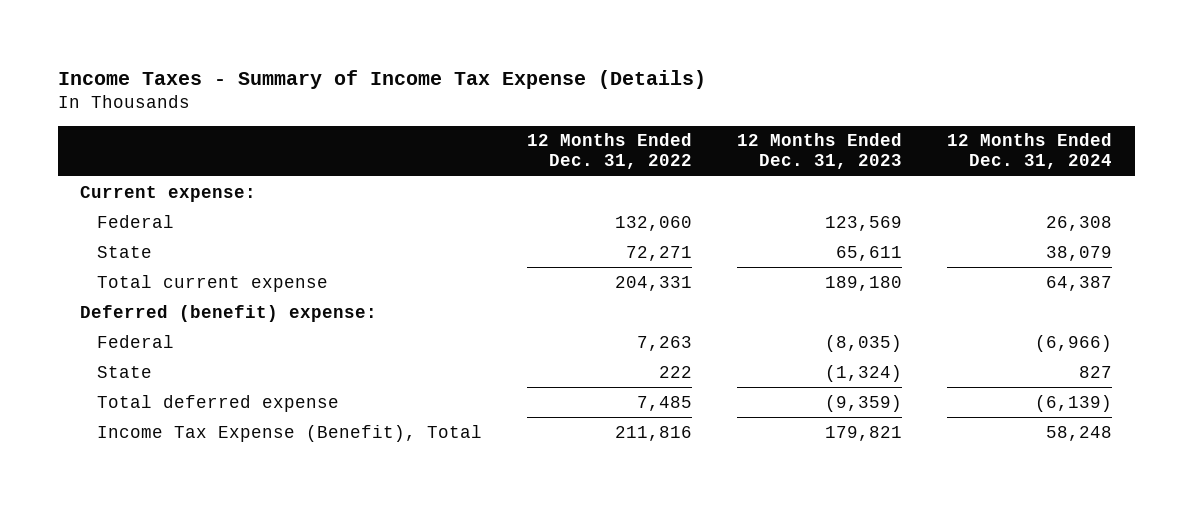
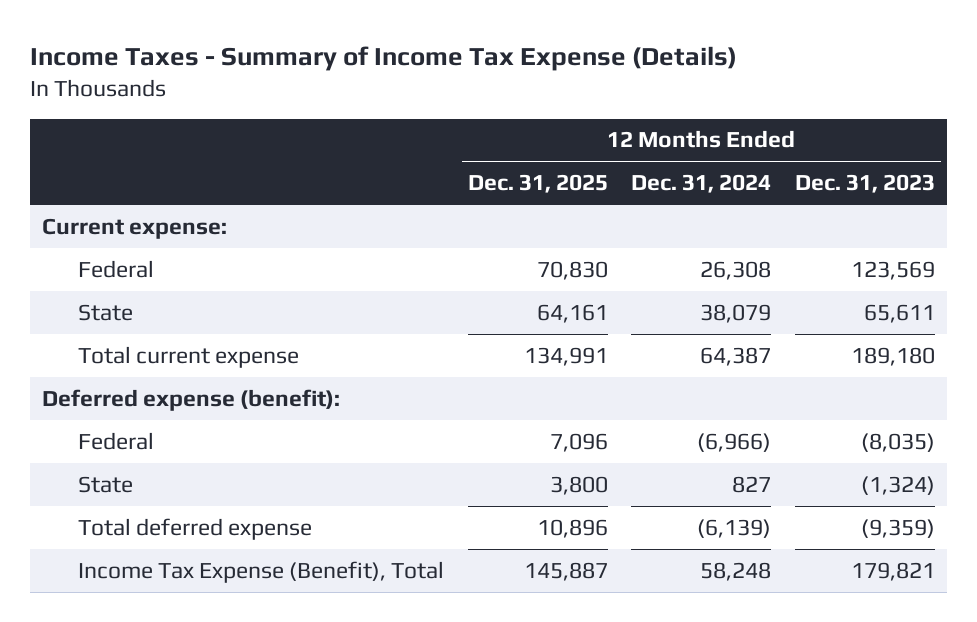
[526,133,692,170] 12 Months Ended Dec. 31, 2022 -> none
none -> [467,174,608,194] Dec. 31, 2025
[80,304,378,322] Deferred (benefit) expense: -> [41,388,340,411] Deferred expense (benefit):

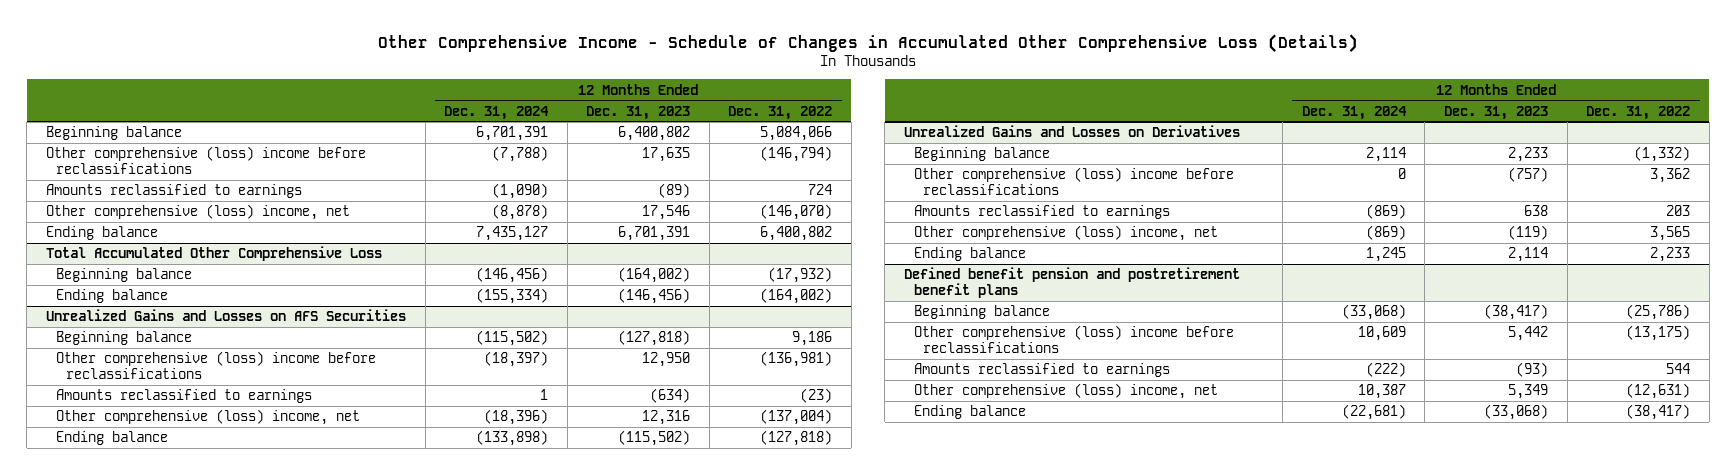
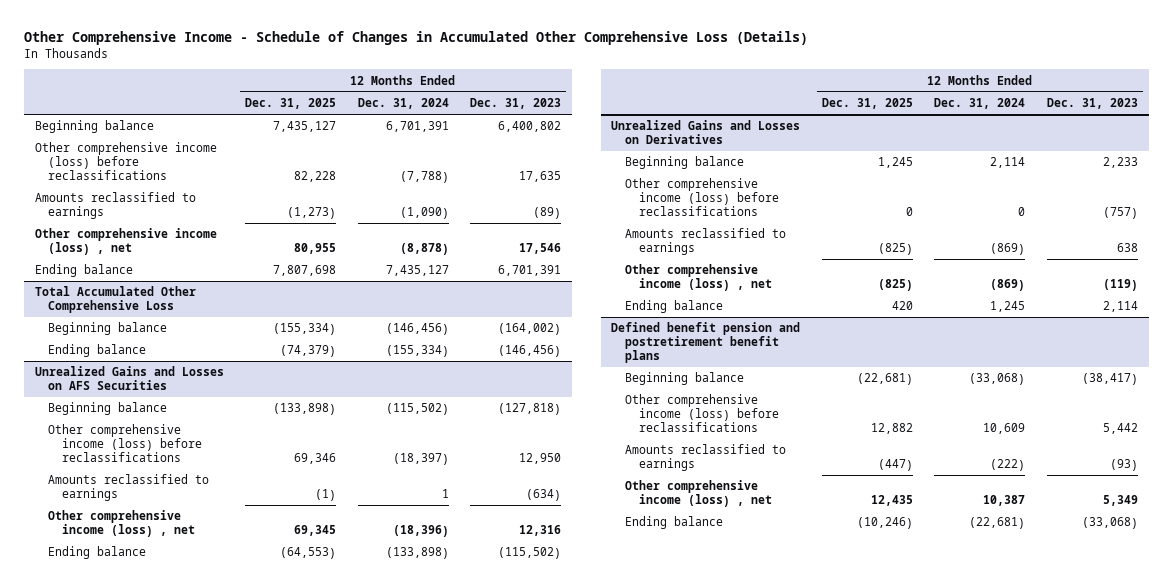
[728,105,833,120] Dec. 31, 2022 -> none
none -> [245,97,337,109] Dec. 31, 2025
[46,146,367,174] Other comprehensive (loss) income before reclassifications -> [34,142,217,180] Other comprehensive income (loss) before reclassifications
[46,204,351,221] Other comprehensive (loss) income, net -> [34,228,217,255] Other comprehensive income (loss) , net
[55,351,376,379] Other comprehensive (loss) income before reclassifications -> [48,424,203,462] Other comprehensive income (loss) before reclassifications
[55,409,360,426] Other comprehensive (loss) income, net -> [48,510,196,537] Other comprehensive income (loss) , net
[913,167,1234,195] Other comprehensive (loss) income before reclassifications -> [625,178,779,216] Other comprehensive income (loss) before reclassifications
[913,225,1218,242] Other comprehensive (loss) income, net -> [625,264,772,291] Other comprehensive income (loss) , net
[913,325,1234,353] Other comprehensive (loss) income before reclassifications -> [625,394,779,432] Other comprehensive income (loss) before reclassifications
[913,383,1218,400] Other comprehensive (loss) income, net -> [625,480,772,507] Other comprehensive income (loss) , net

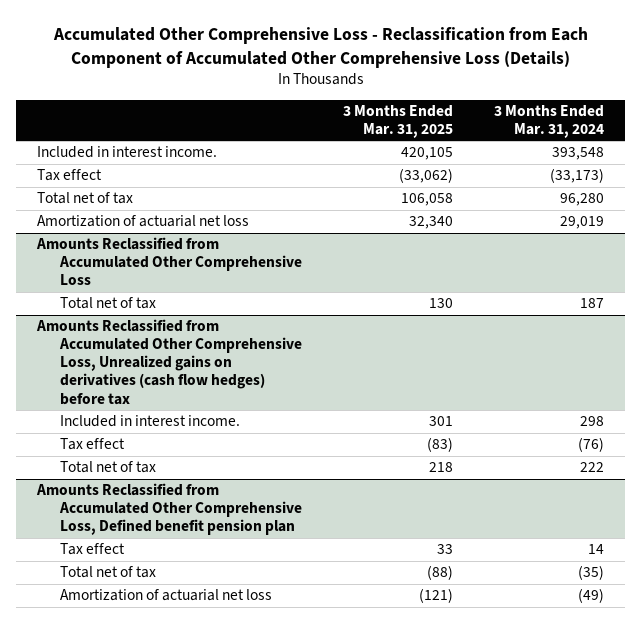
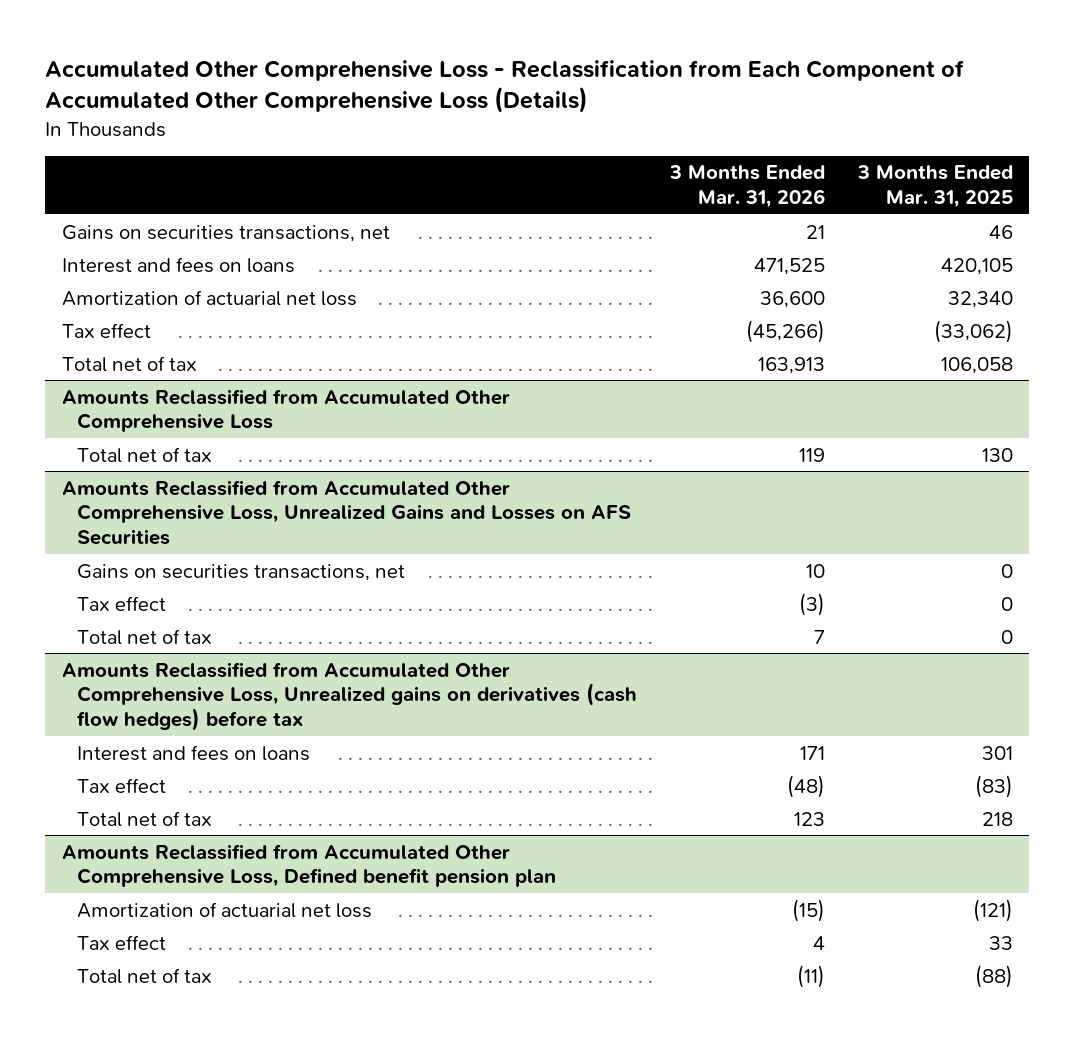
[494,104,605,138] 3 Months Ended Mar. 31, 2024 -> none
none -> [668,165,825,208] 3 Months Ended Mar. 31, 2026
none -> [61,224,390,242] Gains on securities transactions, net
[36,146,217,159] Included in interest income. -> [61,256,295,273] Interest and fees on loans
[36,215,249,228] Amortization of actuarial net loss -> [61,289,357,306] Amortization of actuarial net loss
none -> [61,479,631,545] Amounts Reclassified from Accumulated Other Comprehensive Loss, Unrealized Gains and Losses on AFS Securities
none -> [76,563,405,581] Gains on securities transactions, net
none -> [76,595,166,611] Tax effect
none -> [76,628,212,645] Total net of tax
[60,415,241,428] Included in interest income. -> [76,744,310,761] Interest and fees on loans
[60,589,273,602] Amortization of actuarial net loss -> [76,901,372,918] Amortization of actuarial net loss

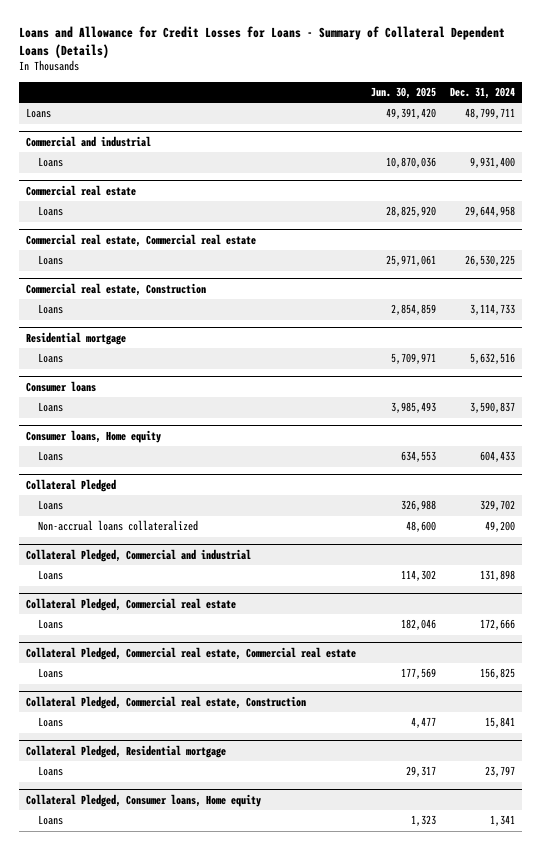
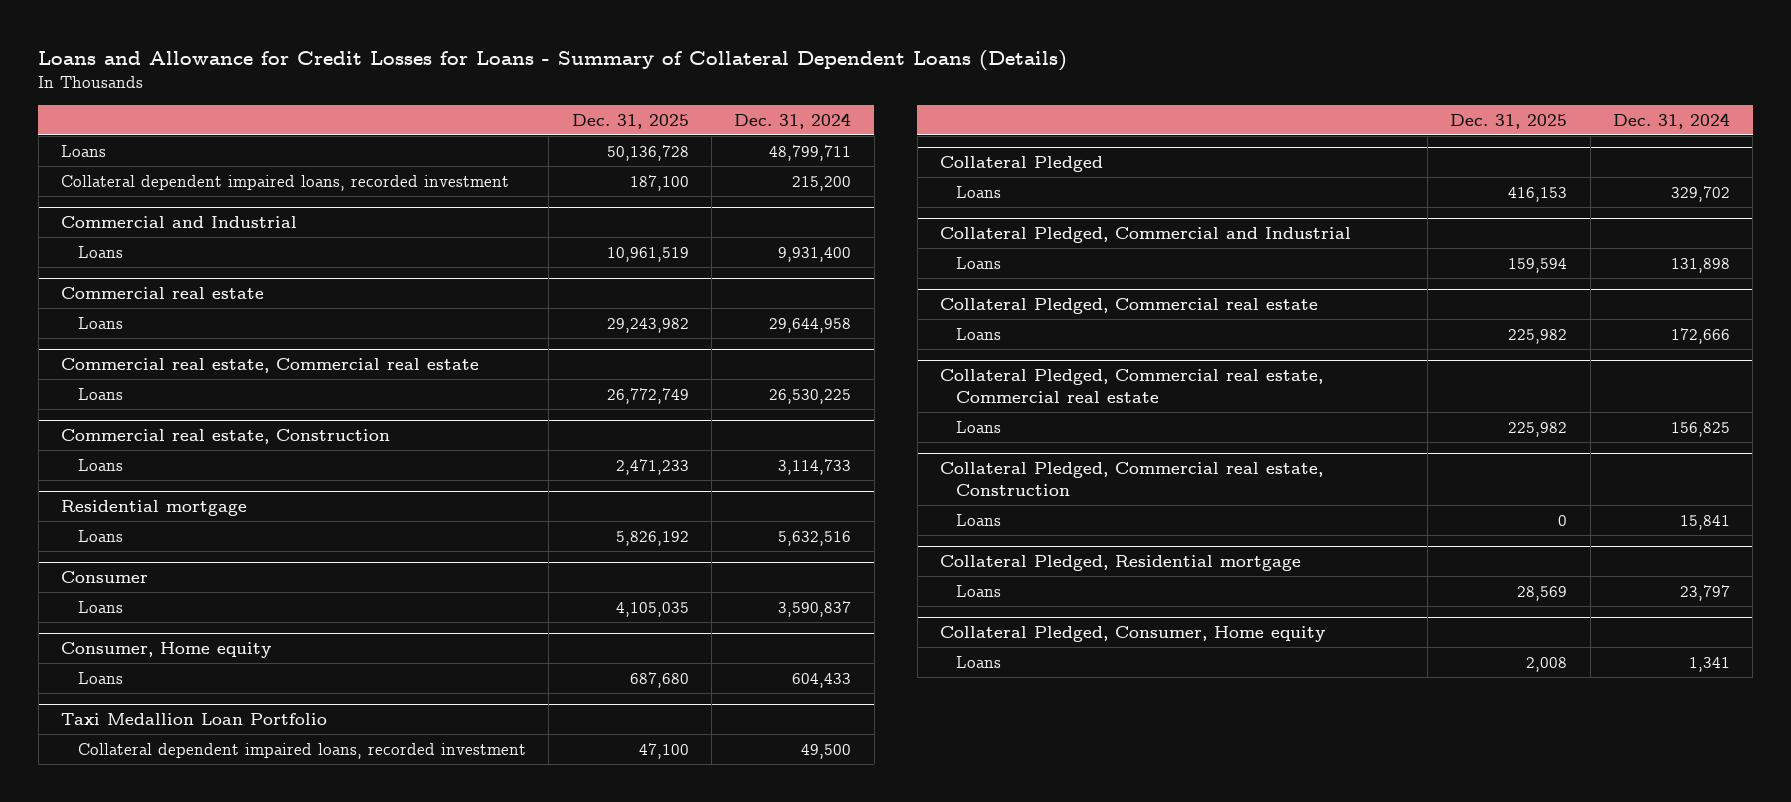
[370,87,436,100] Jun. 30, 2025 -> none
none -> [571,113,689,129] Dec. 31, 2025
none -> [61,174,510,191] Collateral dependent impaired loans, recorded investment
[26,135,152,147] Commercial and industrial -> [61,215,298,228] Commercial and Industrial
[26,380,97,392] Consumer loans -> [61,570,149,583] Consumer
[26,429,162,443] Consumer loans, Home equity -> [61,641,272,658] Consumer, Home equity
none -> [61,712,328,725] Taxi Medallion Loan Portfolio
none -> [77,742,526,759] Collateral dependent impaired loans, recorded investment
[38,520,199,532] Non-accrual loans collateralized -> none
[26,548,252,562] Collateral Pledged, Commercial and industrial -> [939,226,1351,243] Collateral Pledged, Commercial and Industrial
[26,793,262,807] Collateral Pledged, Consumer loans, Home equity -> [939,625,1325,642] Collateral Pledged, Consumer, Home equity

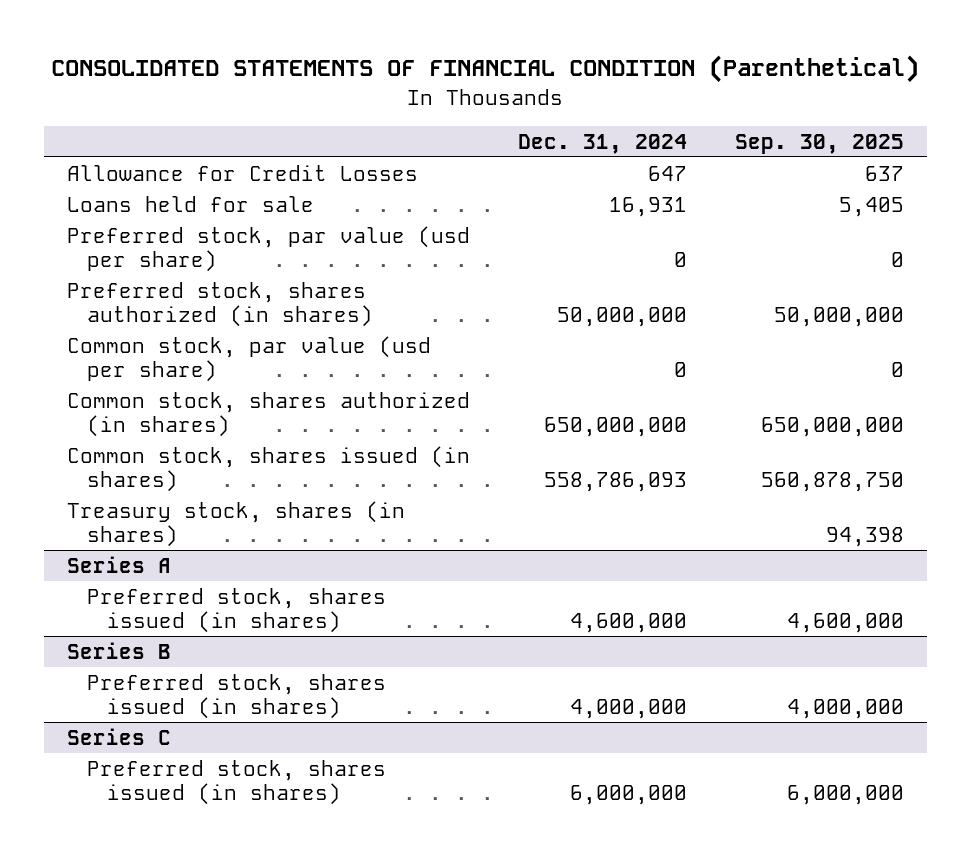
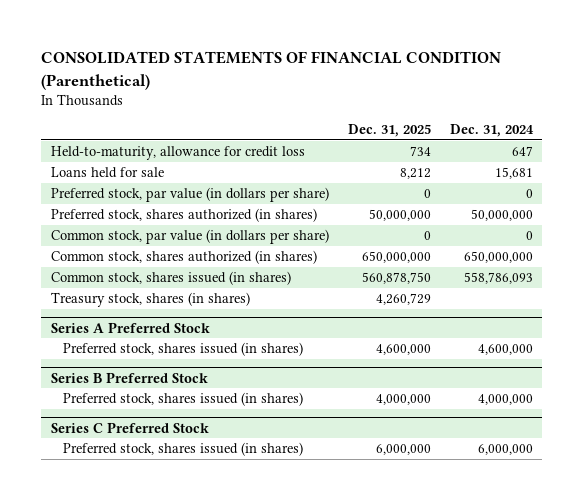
[734,133,904,154] Sep. 30, 2025 -> none
none -> [347,124,431,138] Dec. 31, 2025
[67,164,419,181] Allowance for Credit Losses -> [50,145,305,160] Held-to-maturity, allowance for credit loss
[608,196,687,217] 16,931 -> [494,166,533,179] 15,681
[67,225,471,273] Preferred stock, par value (usd per share) -> [50,186,329,202] Preferred stock, par value (in dollars per share)
[67,335,432,383] Common stock, par value (usd per share) -> [50,228,329,244] Common stock, par value (in dollars per share)
[67,555,172,573] Series A -> [50,321,210,333] Series A Preferred Stock
[67,641,172,659] Series B -> [50,371,208,383] Series B Preferred Stock
[67,727,172,745] Series C -> [50,421,209,433] Series C Preferred Stock

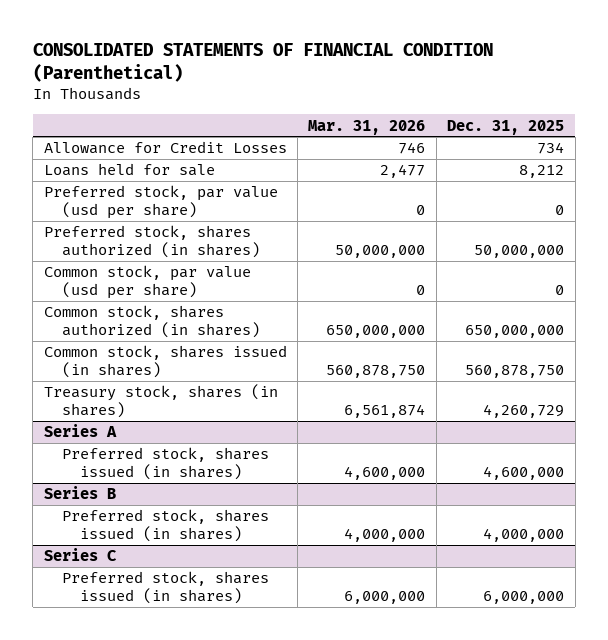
[449,124,534,138] Dec. 31, 2024 -> none
none -> [308,119,426,135] Mar. 31, 2026
[50,145,305,160] Held-to-maturity, allowance for credit loss -> [43,141,287,155] Allowance for Credit Losses
[50,186,329,202] Preferred stock, par value (in dollars per share) -> [43,185,278,220] Preferred stock, par value (usd per share)
[50,228,329,244] Common stock, par value (in dollars per share) -> [43,265,251,300] Common stock, par value (usd per share)
[50,321,210,333] Series A Preferred Stock -> [43,424,117,438] Series A
[50,371,208,383] Series B Preferred Stock -> [43,486,116,500] Series B
[50,421,209,433] Series C Preferred Stock -> [43,548,117,562] Series C

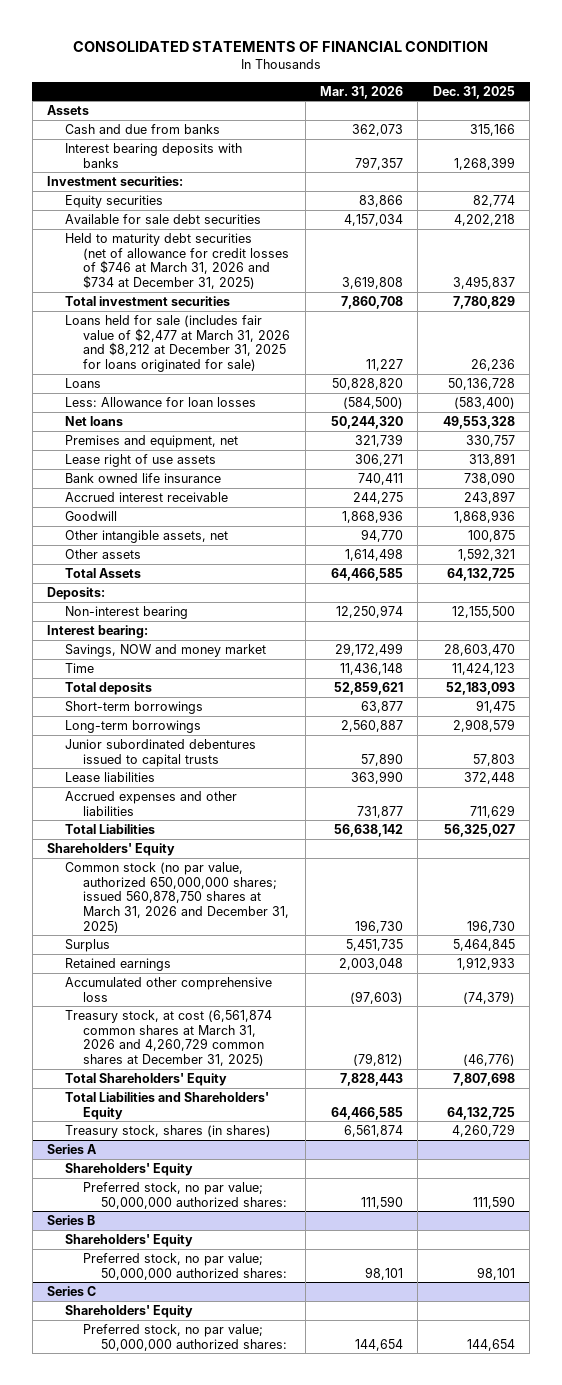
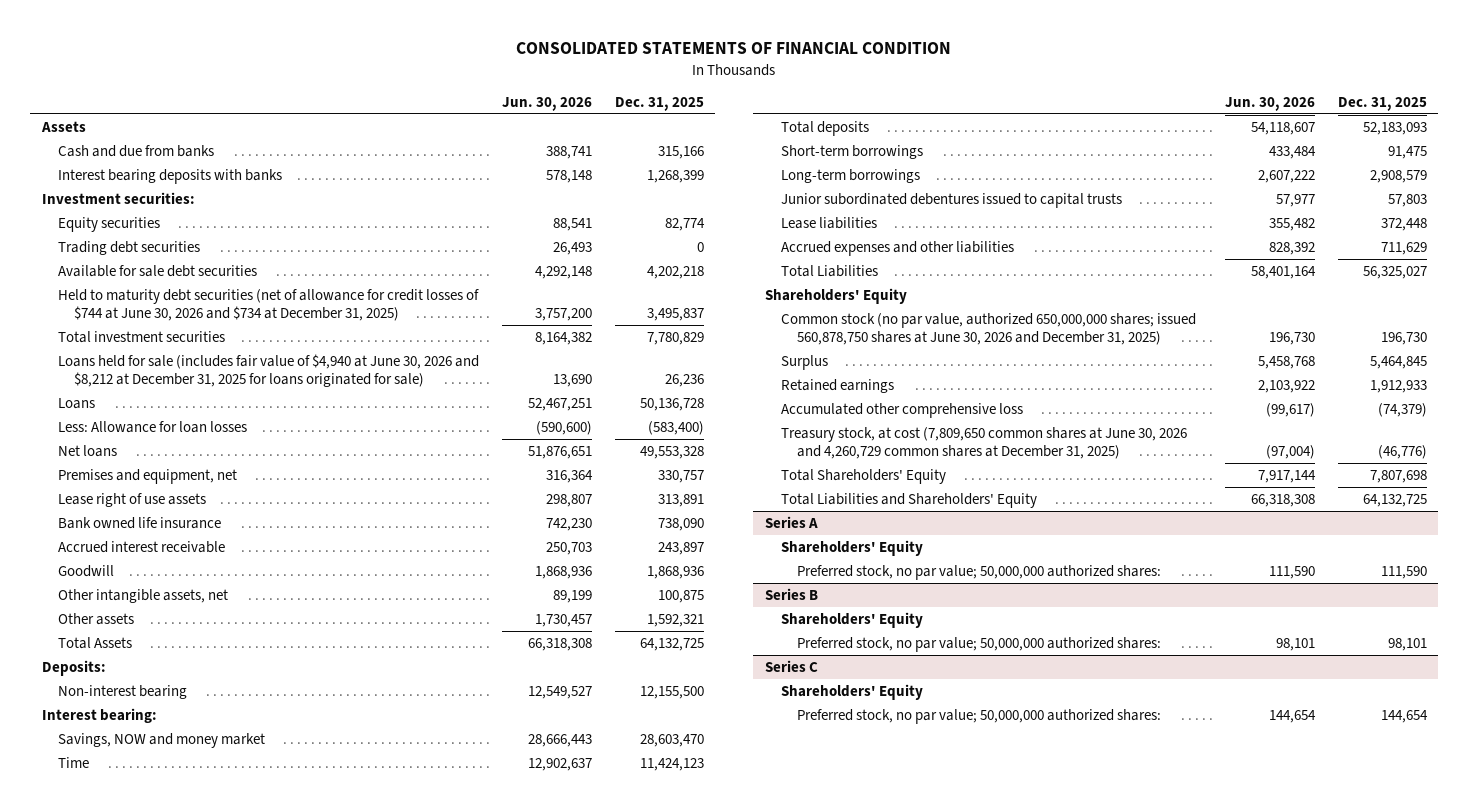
[320,85,404,99] Mar. 31, 2026 -> none
none -> [501,96,592,111] Jun. 30, 2026
none -> [57,240,200,255] Trading debt securities
[65,233,290,289] Held to maturity debt securities (net of allowance for credit losses of $746 at March 31, 2026 and $734 at December 31, 2025) -> [57,288,479,321] Held to maturity debt securities (net of allowance for credit losses of $744 at June 30, 2026 and $734 at December 31, 2025)
[65,315,291,372] Loans held for sale (includes fair value of $2,477 at March 31, 2026 and $8,212 at December 31, 2025 for loans originated for sale) -> [57,353,479,387] Loans held for sale (includes fair value of $4,940 at June 30, 2026 and $8,212 at December 31, 2025 for loans originated for sale)
[65,862,290,933] Common stock (no par value, authorized 650,000,000 shares; issued 560,878,750 shares at March 31, 2026 and December 31, 2025) -> [780,312,1196,345] Common stock (no par value, authorized 650,000,000 shares; issued 560,878,750 shares at June 30, 2026 and December 31, 2025)
[65,1010,273,1066] Treasury stock, at cost (6,561,874 common shares at March 31, 2026 and 4,260,729 common shares at December 31, 2025) -> [780,426,1187,459] Treasury stock, at cost (7,809,650 common shares at June 30, 2026 and 4,260,729 common shares at December 31, 2025)
[65,1125,272,1139] Treasury stock, shares (in shares) -> none

